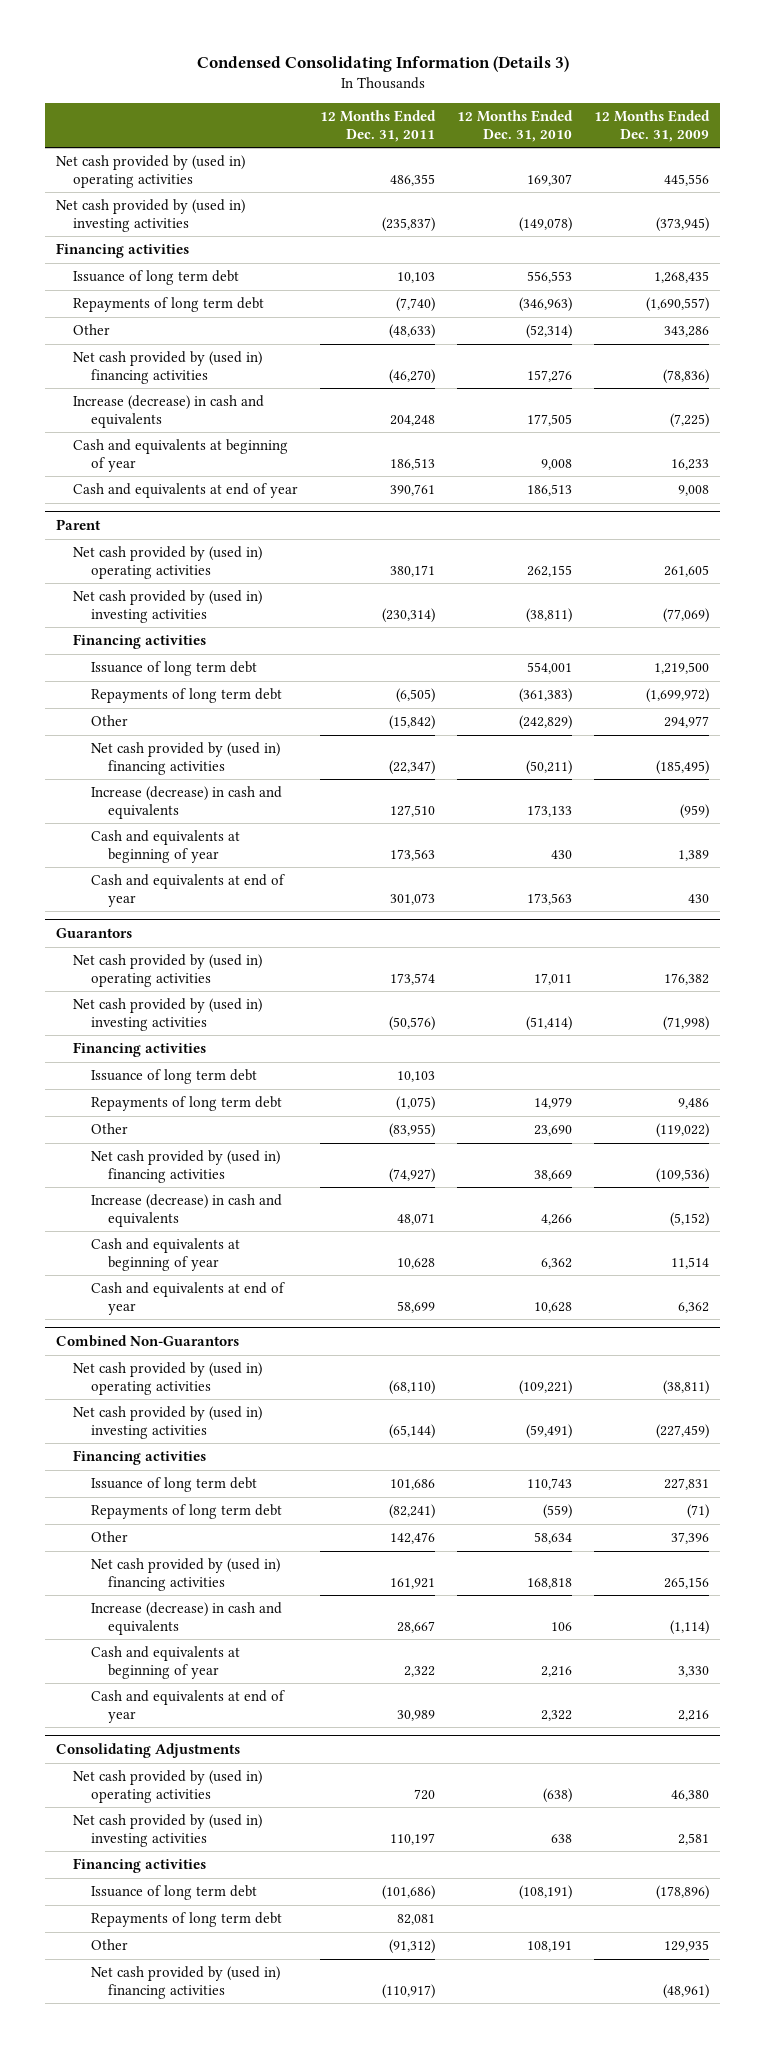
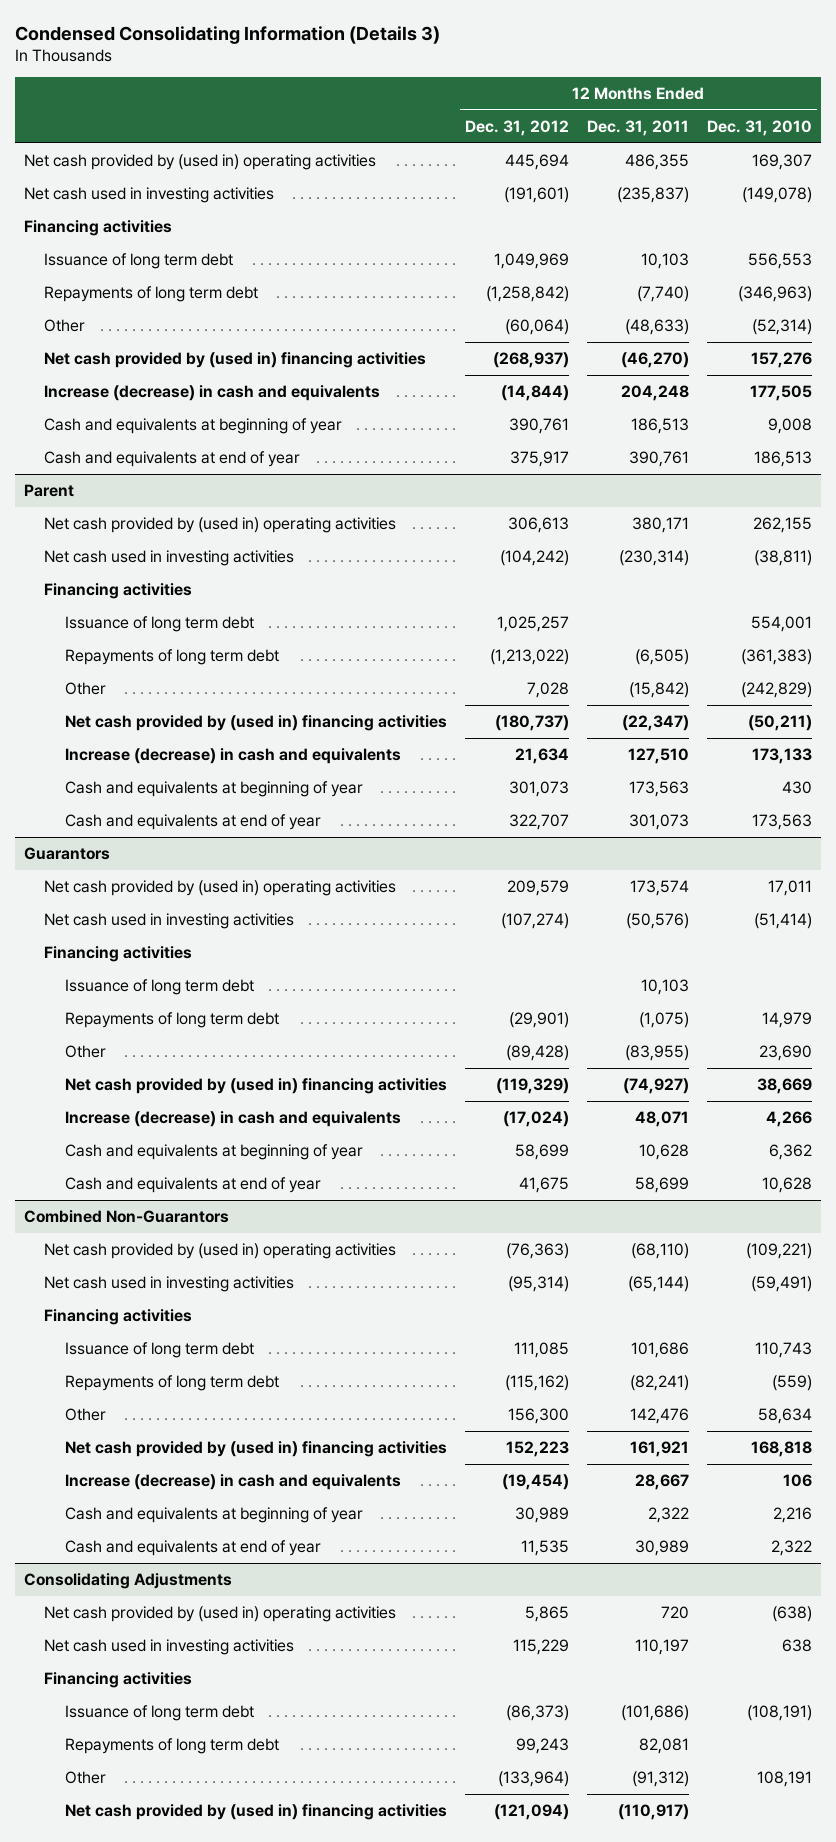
[594,110,711,142] 12 Months Ended Dec. 31, 2009 -> none
none -> [464,119,569,136] Dec. 31, 2012
[56,199,246,232] Net cash provided by (used in) investing activities -> [24,186,275,203] Net cash used in investing activities
[73,590,263,623] Net cash provided by (used in) investing activities -> [44,549,295,566] Net cash used in investing activities
[73,998,263,1031] Net cash provided by (used in) investing activities -> [44,912,295,929] Net cash used in investing activities
[73,1406,263,1439] Net cash provided by (used in) investing activities -> [44,1275,295,1292] Net cash used in investing activities
[73,1814,263,1847] Net cash provided by (used in) investing activities -> [44,1638,295,1655] Net cash used in investing activities

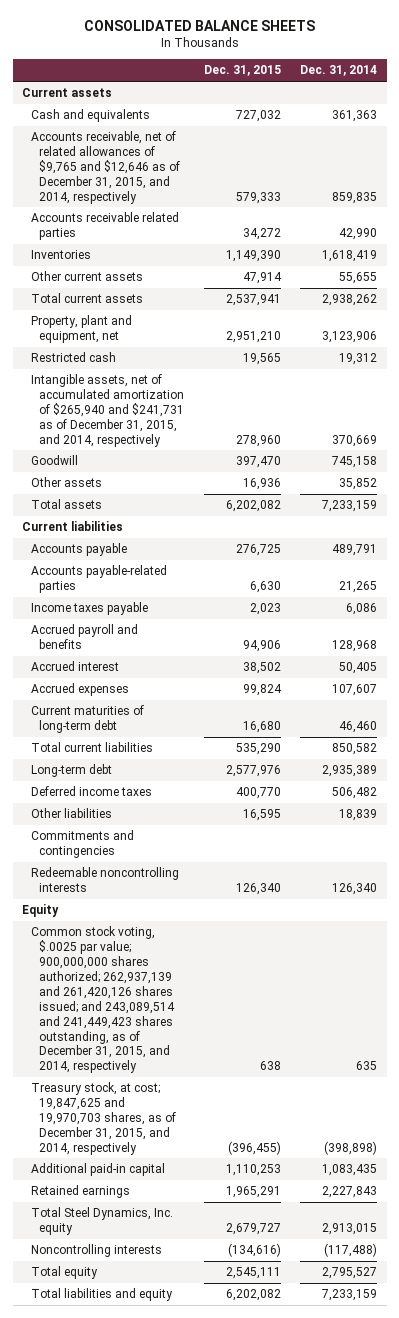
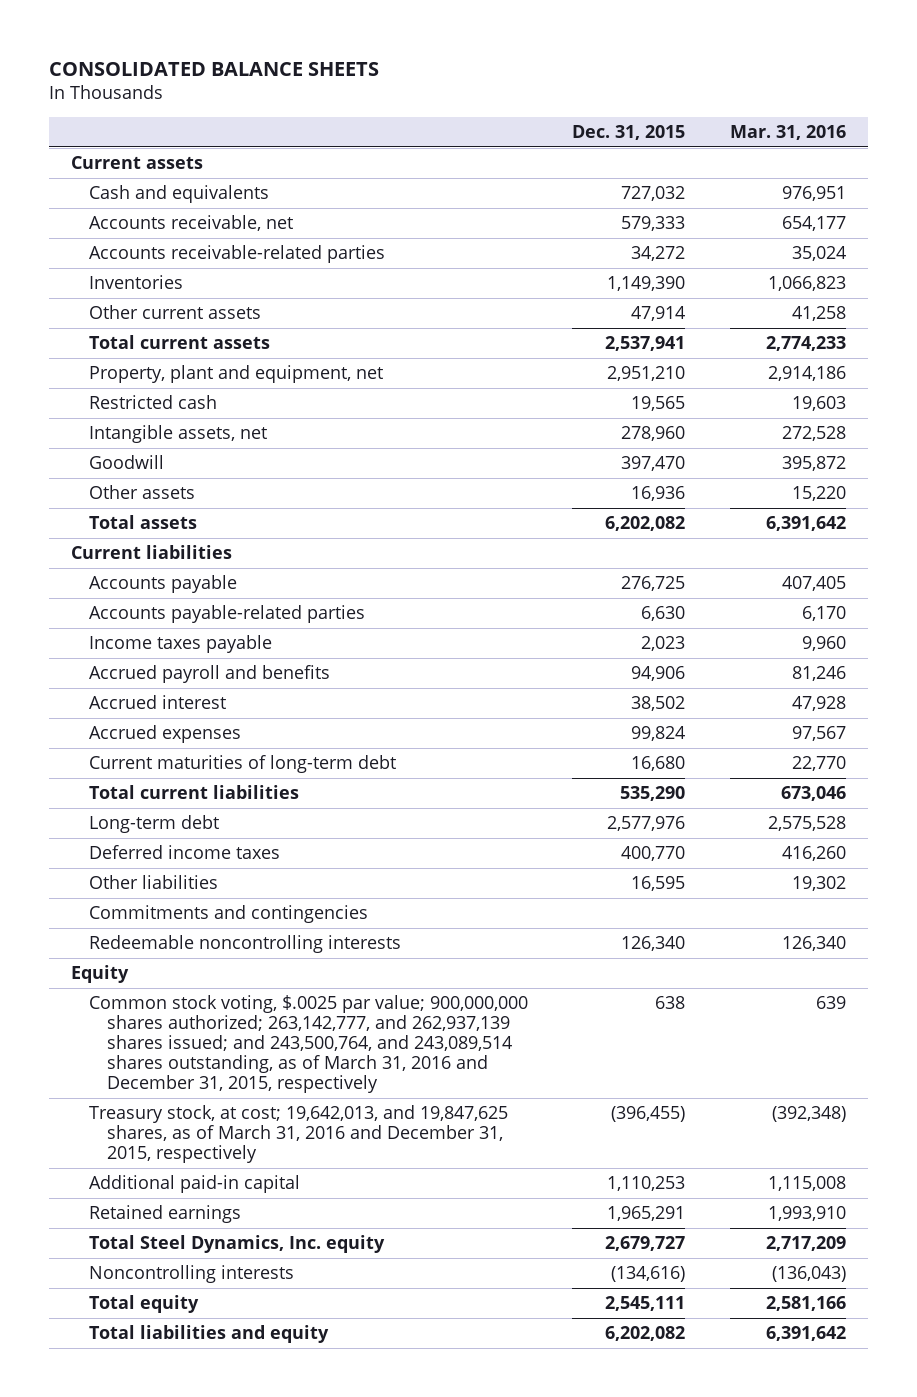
[299,65,377,77] Dec. 31, 2014 -> none
none -> [729,124,846,140] Mar. 31, 2016
[30,131,181,204] Accounts receivable, net of related allowances of $9,765 and $12,646 as of December 31, 2015, and 2014, respectively -> [88,215,293,232] Accounts receivable, net
[30,212,179,241] Accounts receivable related parties -> [88,245,385,264] Accounts receivable-related parties
[30,374,185,447] Intangible assets, net of accumulated amortization of $265,940 and $241,731 as of December 31, 2015, and 2014, respectively -> [88,425,267,444] Intangible assets, net
[30,926,176,1074] Common stock voting, $.0025 par value; 900,000,000 shares authorized; 262,937,139 and 261,420,126 shares issued; and 243,089,514 and 241,449,423 shares outstanding, as of December 31, 2015, and 2014, respectively -> [88,995,528,1094] Common stock voting, $.0025 par value; 900,000,000 shares authorized; 263,142,777, and 262,937,139 shares issued; and 243,500,764, and 243,089,514 shares outstanding, as of March 31, 2016 and December 31, 2015, respectively
[30,1082,177,1155] Treasury stock, at cost; 19,847,625 and 19,970,703 shares, as of December 31, 2015, and 2014, respectively -> [88,1105,508,1164] Treasury stock, at cost; 19,642,013, and 19,847,625 shares, as of March 31, 2016 and December 31, 2015, respectively

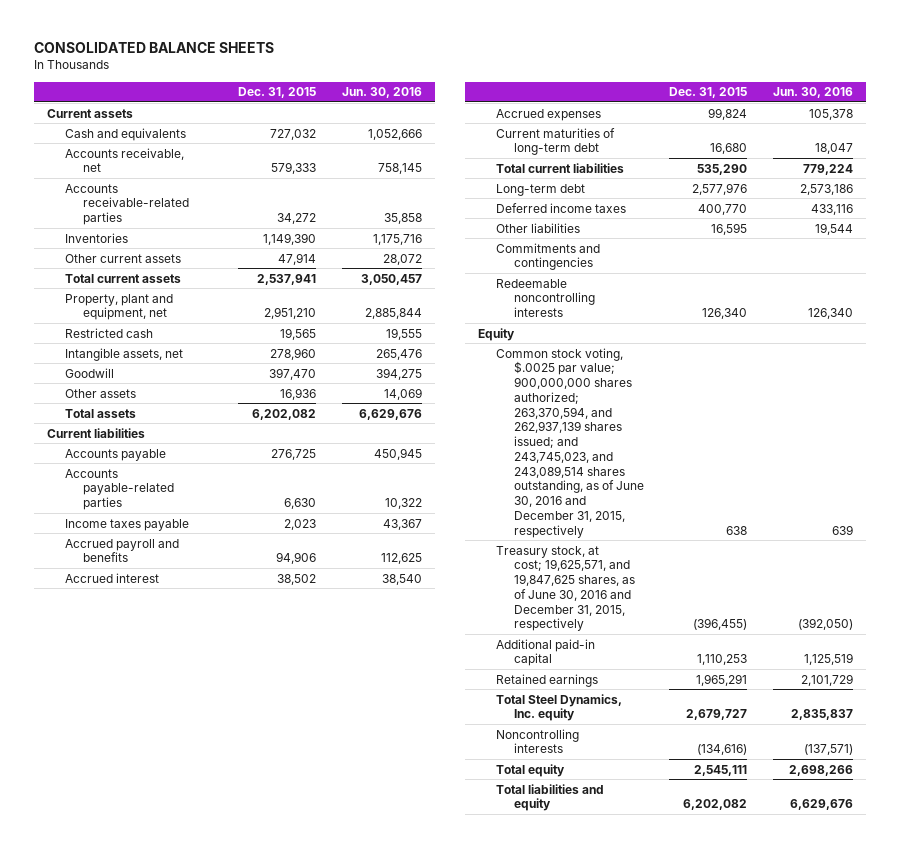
[729,124,846,140] Mar. 31, 2016 -> none
none -> [341,87,422,99] Jun. 30, 2016
[88,995,528,1094] Common stock voting, $.0025 par value; 900,000,000 shares authorized; 263,142,777, and 262,937,139 shares issued; and 243,500,764, and 243,089,514 shares outstanding, as of March 31, 2016 and December 31, 2015, respectively -> [495,347,644,538] Common stock voting, $.0025 par value; 900,000,000 shares authorized; 263,370,594, and 262,937,139 shares issued; and 243,745,023, and 243,089,514 shares outstanding, as of June 30, 2016 and December 31, 2015, respectively
[88,1105,508,1164] Treasury stock, at cost; 19,642,013, and 19,847,625 shares, as of March 31, 2016 and December 31, 2015, respectively -> [495,545,635,632] Treasury stock, at cost; 19,625,571, and 19,847,625 shares, as of June 30, 2016 and December 31, 2015, respectively

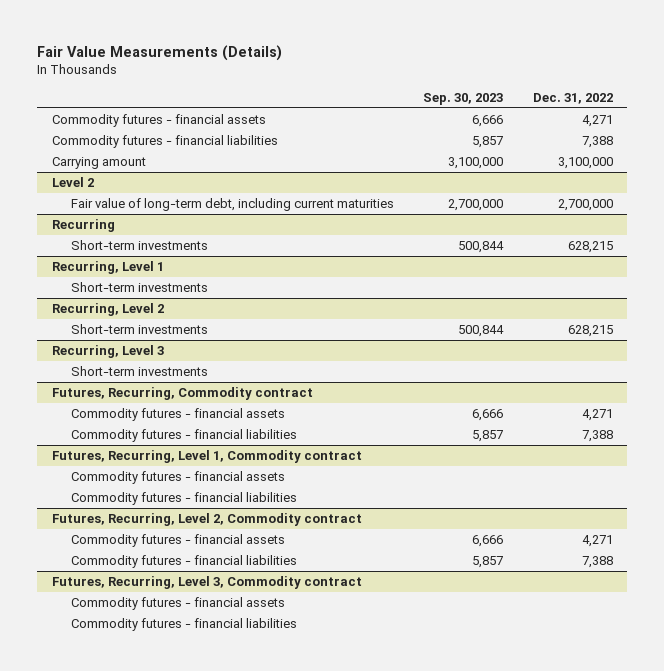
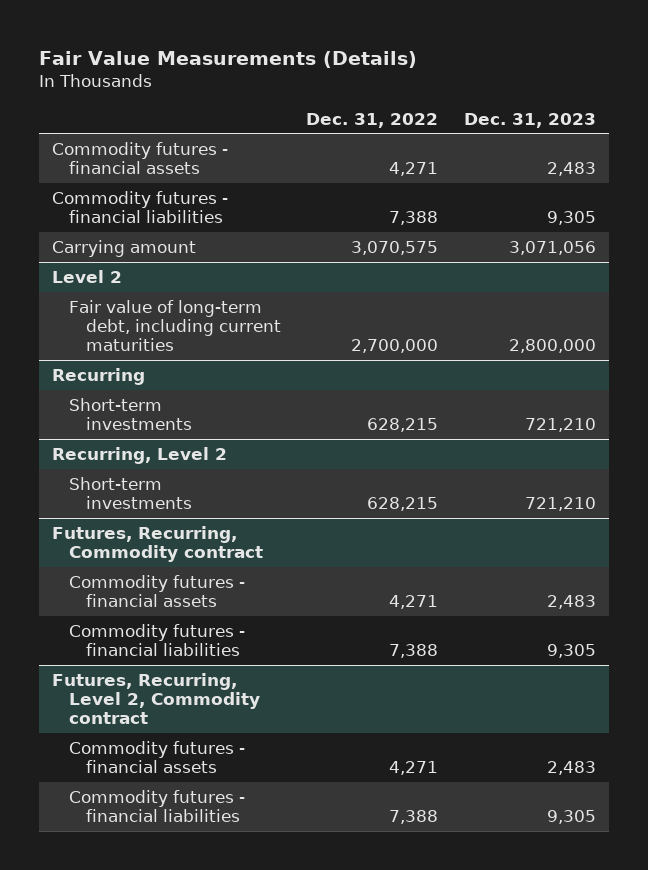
[423,92,504,105] Sep. 30, 2023 -> none
none -> [464,112,597,128] Dec. 31, 2023
[557,156,613,169] 3,100,000 -> [351,240,439,255] 3,070,575
[51,260,164,274] Recurring, Level 1 -> none
[71,281,209,292] Short-term investments -> none
[51,344,164,358] Recurring, Level 3 -> none
[71,365,209,376] Short-term investments -> none
[51,449,362,463] Futures, Recurring, Level 1, Commodity contract -> none
[71,470,286,484] Commodity futures - financial assets -> none
[71,491,298,505] Commodity futures - financial liabilities -> none
[51,575,362,589] Futures, Recurring, Level 3, Commodity contract -> none
[71,596,286,610] Commodity futures - financial assets -> none
[71,617,298,631] Commodity futures - financial liabilities -> none

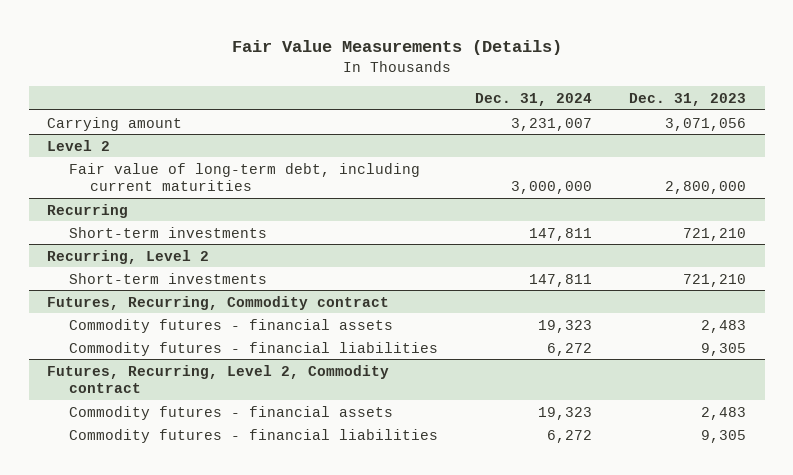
[306,112,439,128] Dec. 31, 2022 -> none
none -> [474,92,592,106] Dec. 31, 2024
[51,141,228,175] Commodity futures - financial assets -> none
[51,190,228,224] Commodity futures - financial liabilities -> none

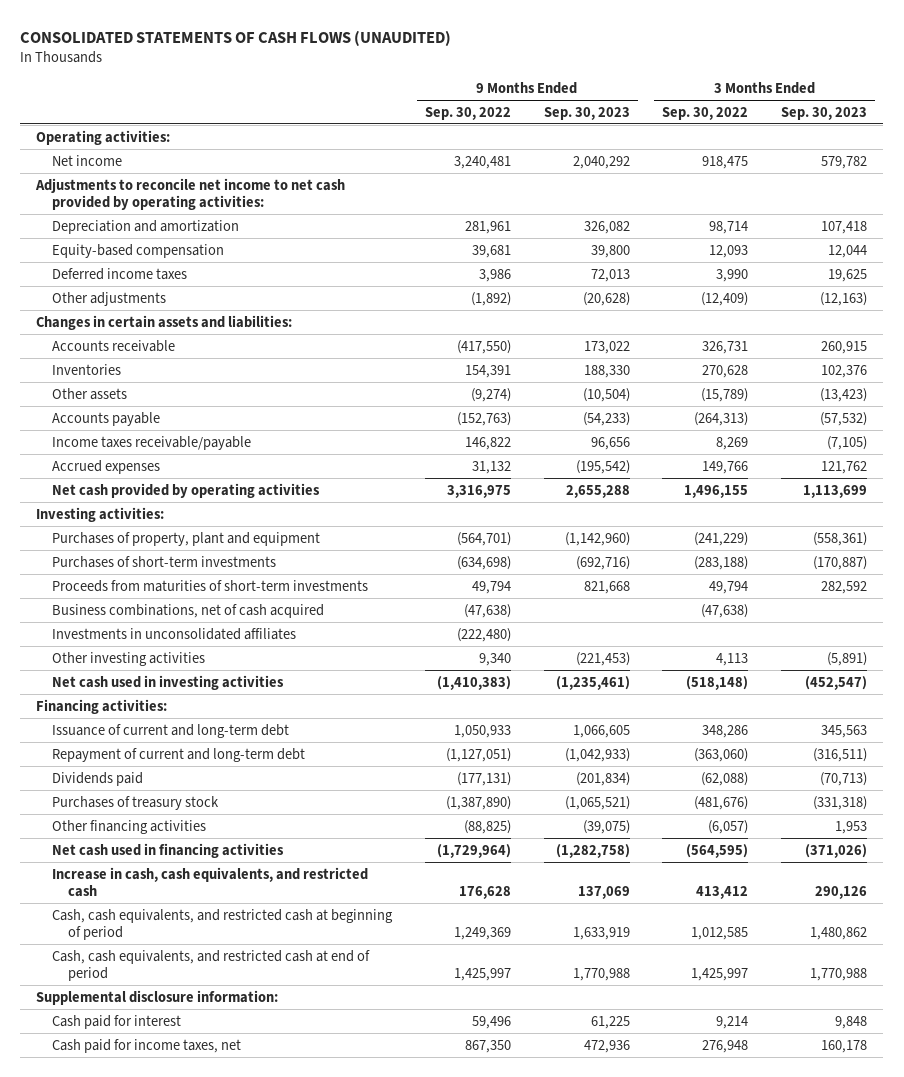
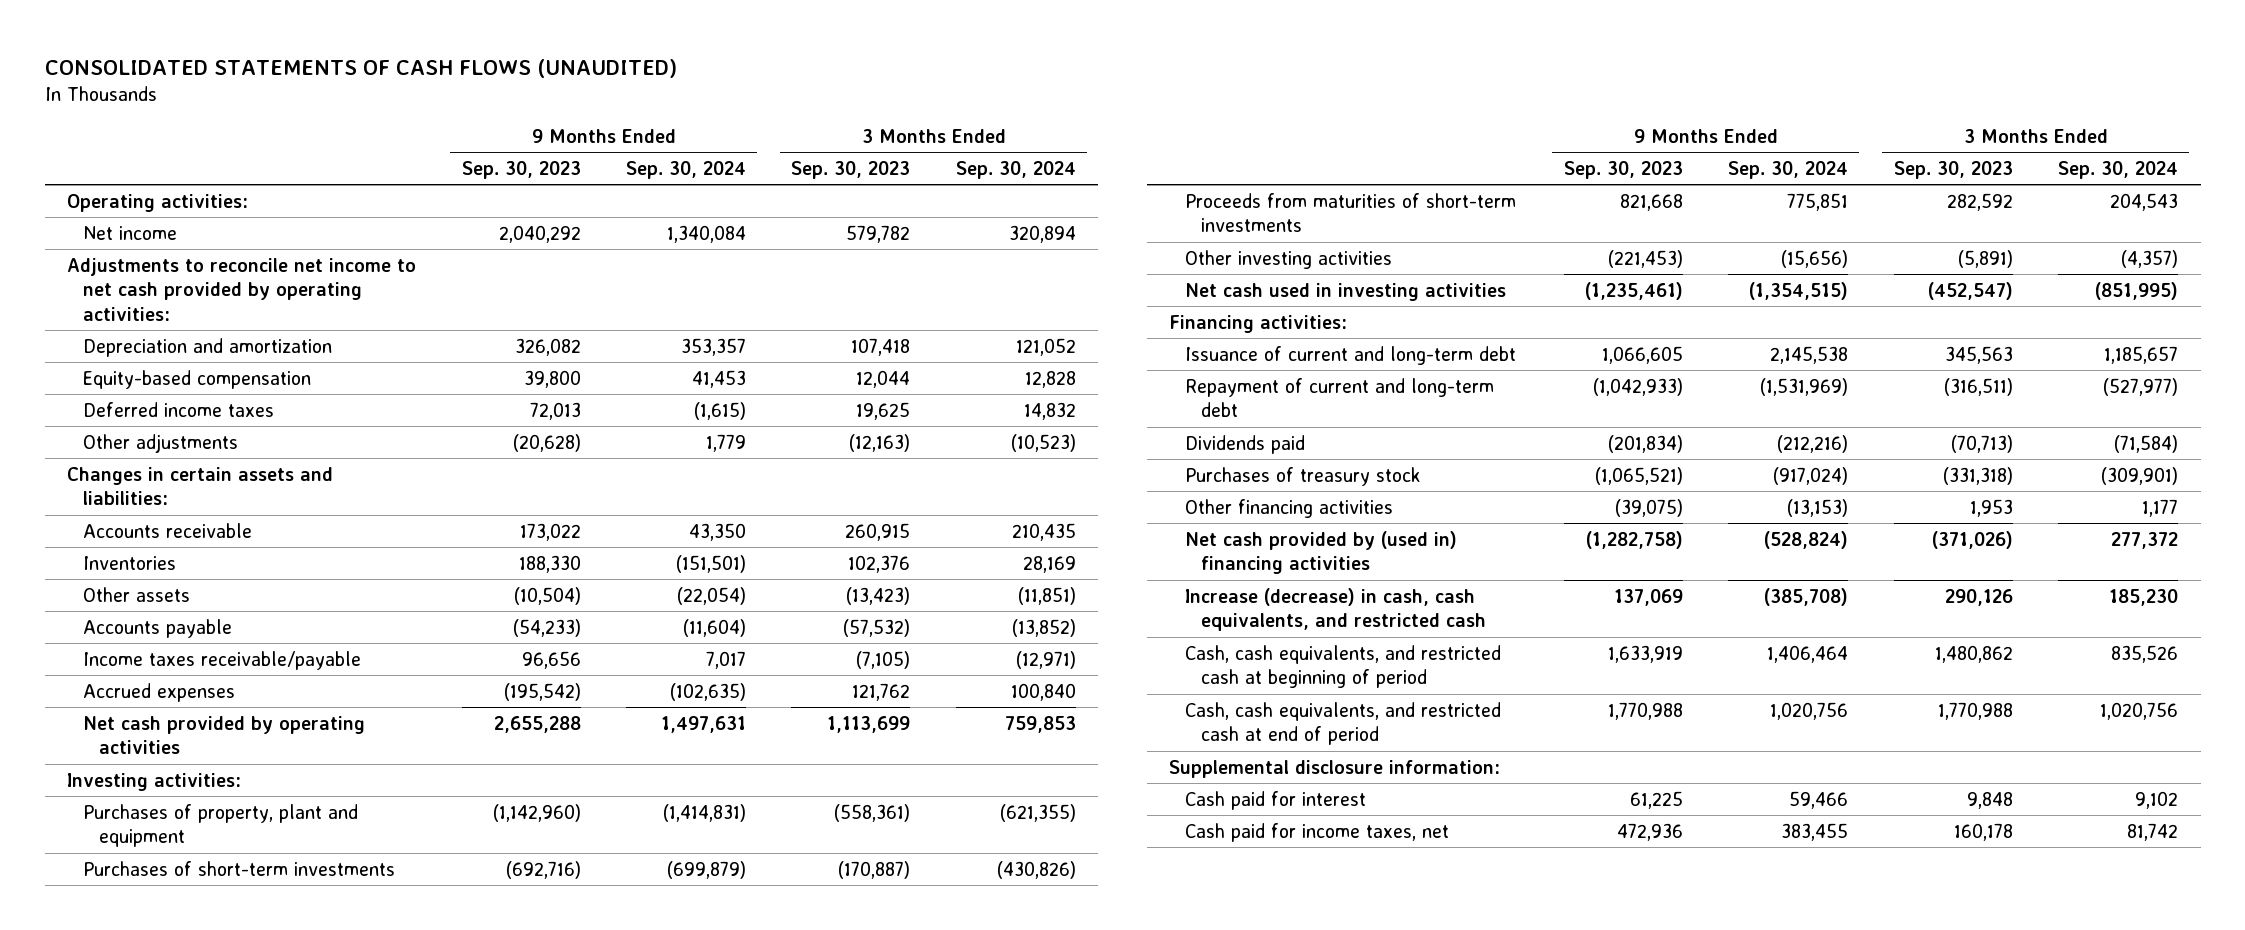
[424,106,511,120] Sep. 30, 2022 -> none
[662,106,749,120] Sep. 30, 2022 -> none
none -> [626,160,747,179] Sep. 30, 2024
none -> [955,160,1076,179] Sep. 30, 2024
[52,603,325,618] Business combinations, net of cash acquired -> none
[52,627,297,640] Investments in unconsolidated affiliates -> none
[52,842,285,858] Net cash used in financing activities -> [1184,530,1457,575] Net cash provided by (used in) financing activities
[52,866,369,898] Increase in cash, cash equivalents, and restricted cash -> [1184,587,1486,632] Increase (decrease) in cash, cash equivalents, and restricted cash

